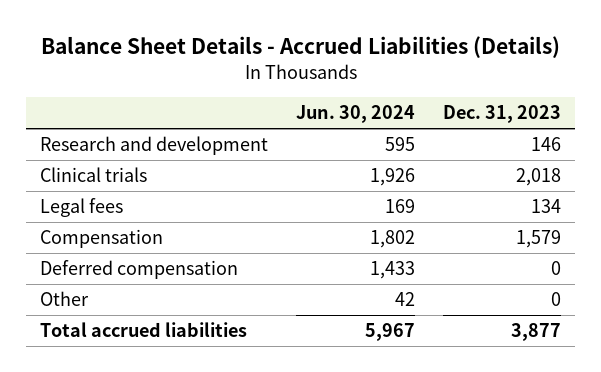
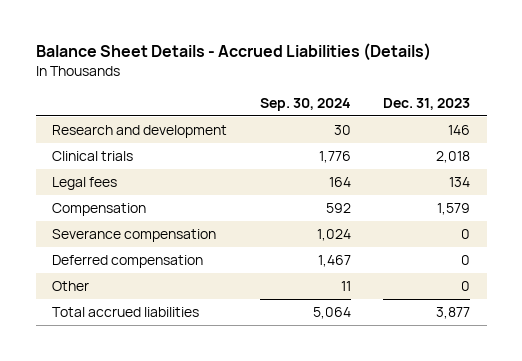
[296,105,416,124] Jun. 30, 2024 -> none
none -> [259,98,351,112] Sep. 30, 2024
none -> [52,228,217,242] Severance compensation

